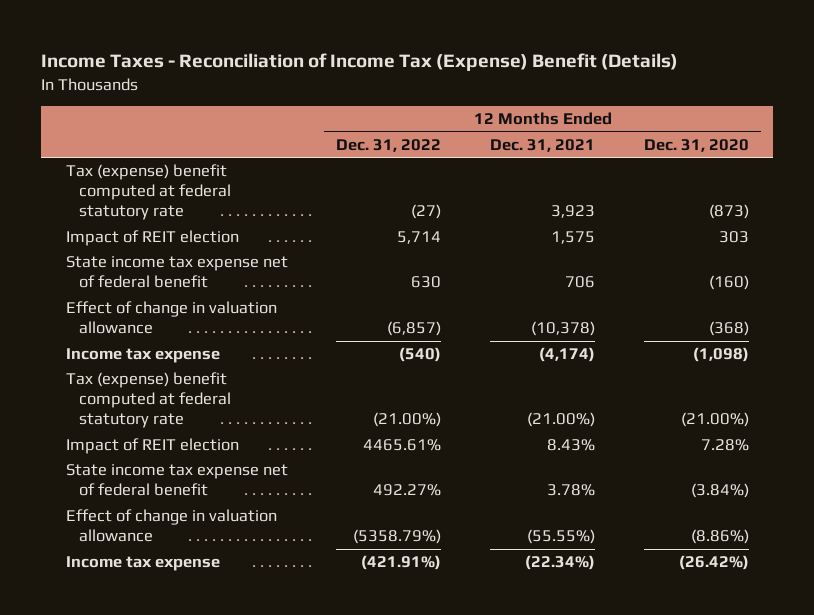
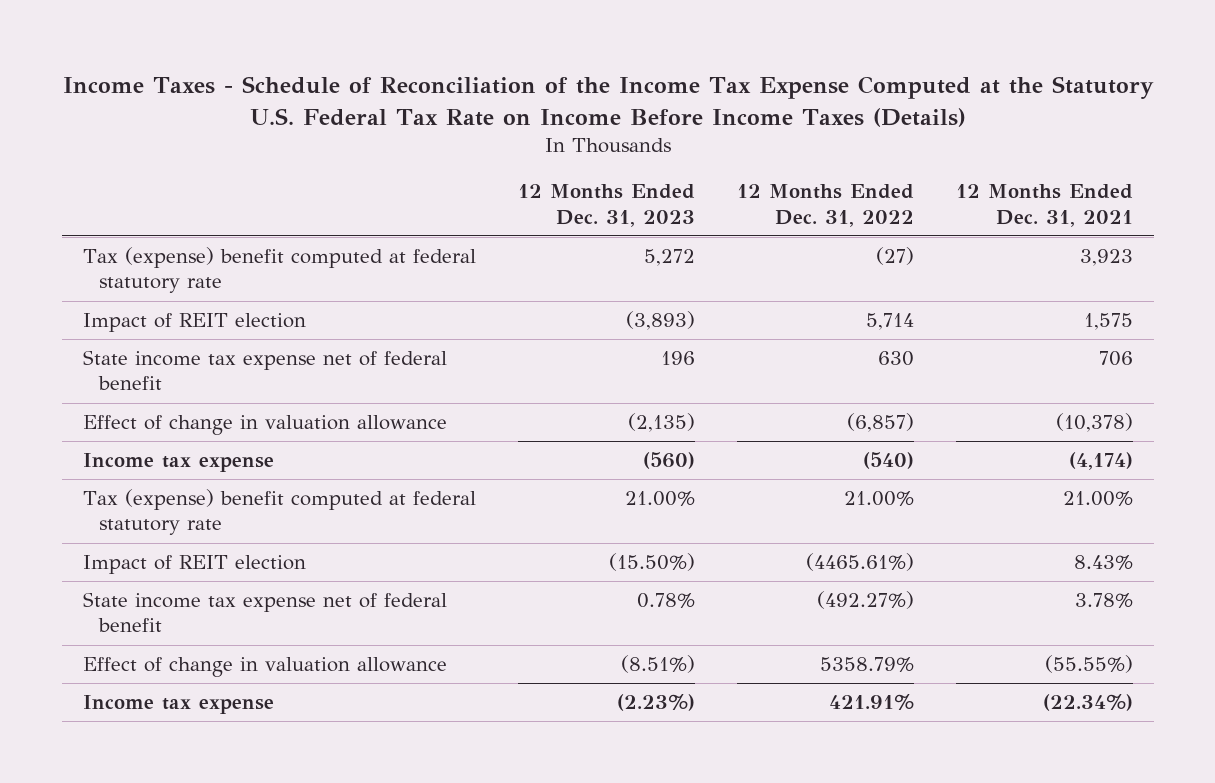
[41,53,679,72] Income Taxes - Reconciliation of Income Tax (Expense) Benefit (Details) -> [62,76,1154,127] Income Taxes - Schedule of Reconciliation of the Income Tax Expense Computed at the Statutory U.S. Federal Tax Rate on Income Before Income Taxes (Details)
[643,138,749,152] Dec. 31, 2020 -> none
none -> [517,184,695,227] 12 Months Ended Dec. 31, 2023
[373,412,442,428] (21.00%) -> [843,491,914,507] 21.00%
[527,412,596,428] (21.00%) -> [1062,491,1133,507] 21.00%
[363,439,442,452] 4465.61% -> [805,553,914,572] (4465.61%)
[373,484,442,497] 492.27% -> [816,591,914,610] (492.27%)
[353,529,442,545] (5358.79%) -> [819,657,914,673] 5358.79%
[361,555,442,571] (421.91%) -> [828,694,914,711] 421.91%

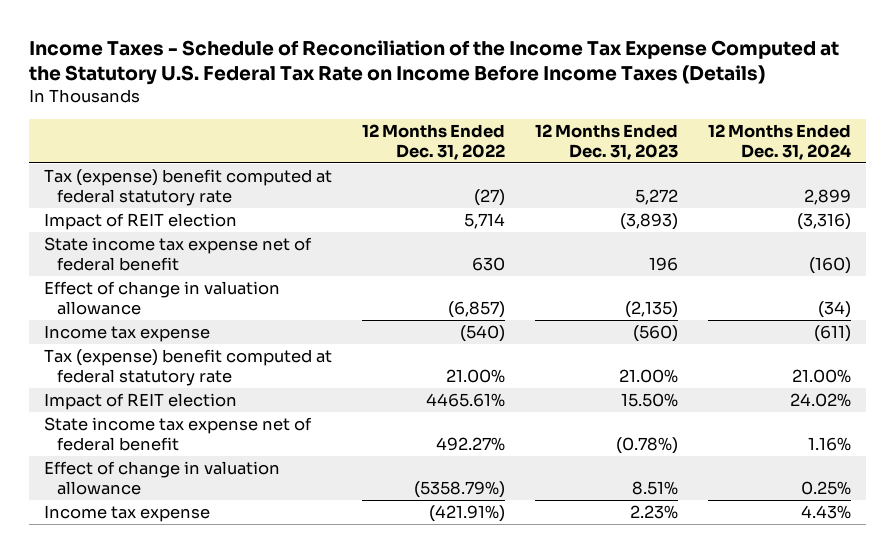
[955,184,1133,227] 12 Months Ended Dec. 31, 2021 -> none
none -> [708,123,852,160] 12 Months Ended Dec. 31, 2024
[608,553,695,572] (15.50%) -> [621,393,679,408] 15.50%
[805,553,914,572] (4465.61%) -> [426,393,506,408] 4465.61%
[636,593,695,609] 0.78% -> [616,436,679,454] (0.78%)
[816,591,914,610] (492.27%) -> [436,436,506,451] 492.27%
[620,655,695,674] (8.51%) -> [632,480,679,495] 8.51%
[819,657,914,673] 5358.79% -> [414,480,506,498] (5358.79%)
[616,694,695,712] (2.23%) -> [630,505,679,520] 2.23%
[828,694,914,711] 421.91% -> [429,505,506,523] (421.91%)

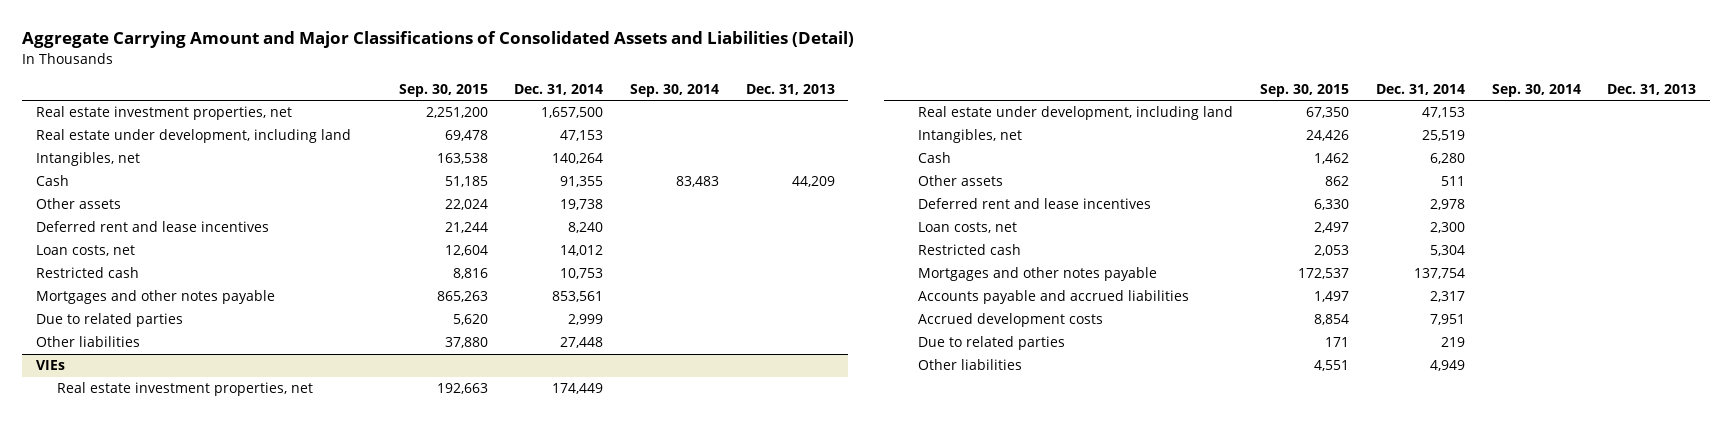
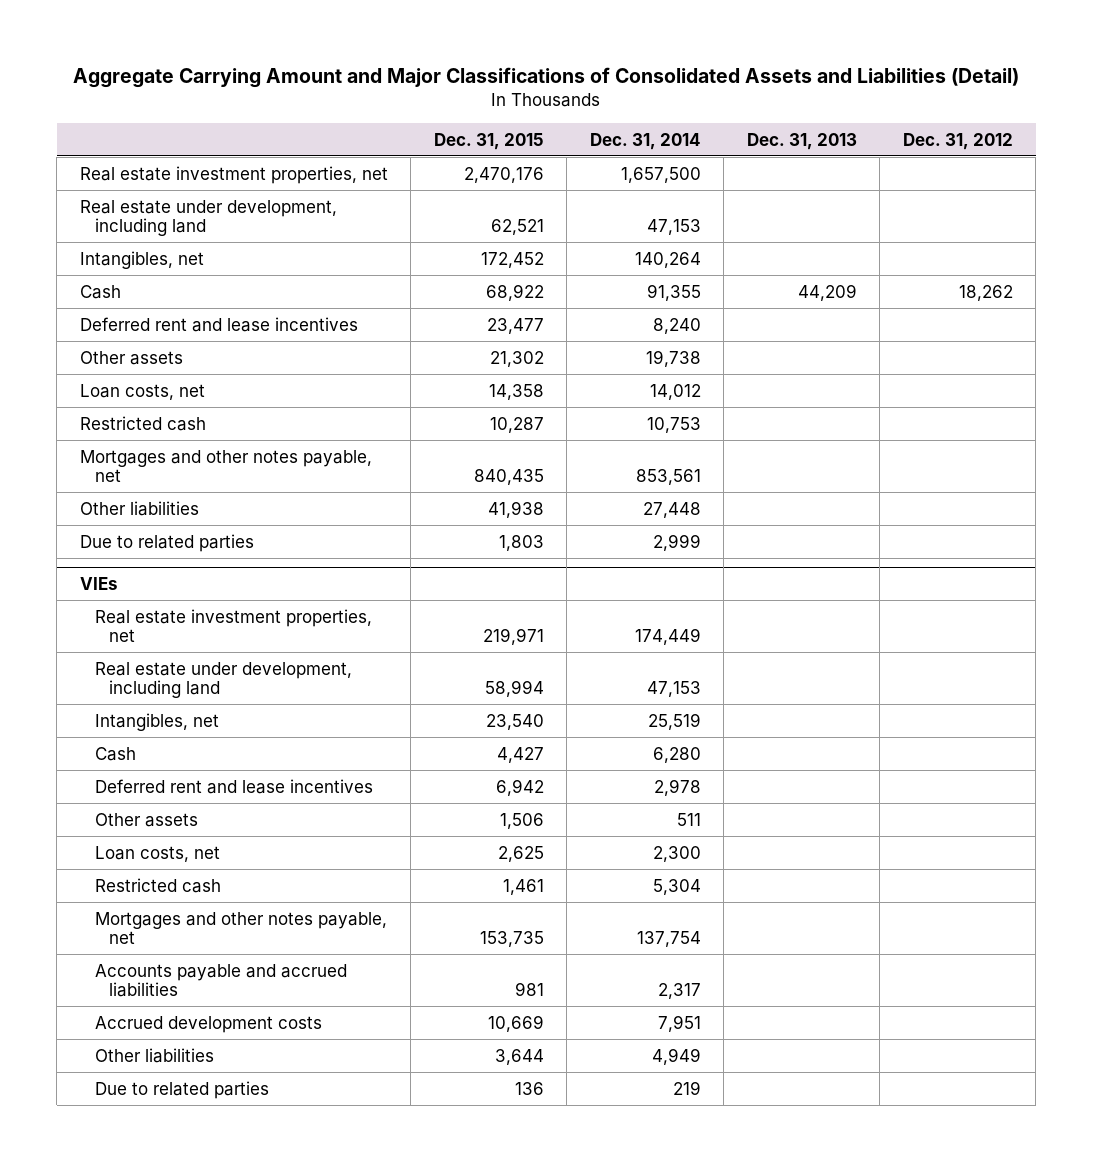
[398,84,488,98] Sep. 30, 2015 -> none
[630,84,720,98] Sep. 30, 2014 -> none
none -> [433,132,544,150] Dec. 31, 2015
none -> [902,132,1013,150] Dec. 31, 2012
[35,198,121,210] Other assets -> [79,350,183,365] Other assets
[35,290,275,305] Mortgages and other notes payable -> [79,449,372,483] Mortgages and other notes payable, net
[35,313,183,328] Due to related parties -> [79,533,254,552] Due to related parties
[918,175,1004,187] Other assets -> [94,812,198,827] Other assets
[918,267,1158,282] Mortgages and other notes payable -> [94,911,387,945] Mortgages and other notes payable, net
[918,336,1066,351] Due to related parties -> [94,1080,269,1099] Due to related parties

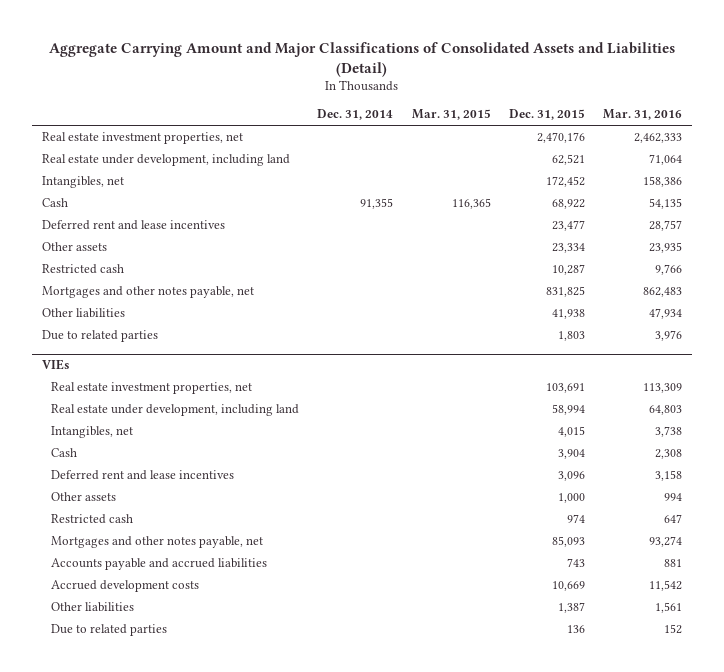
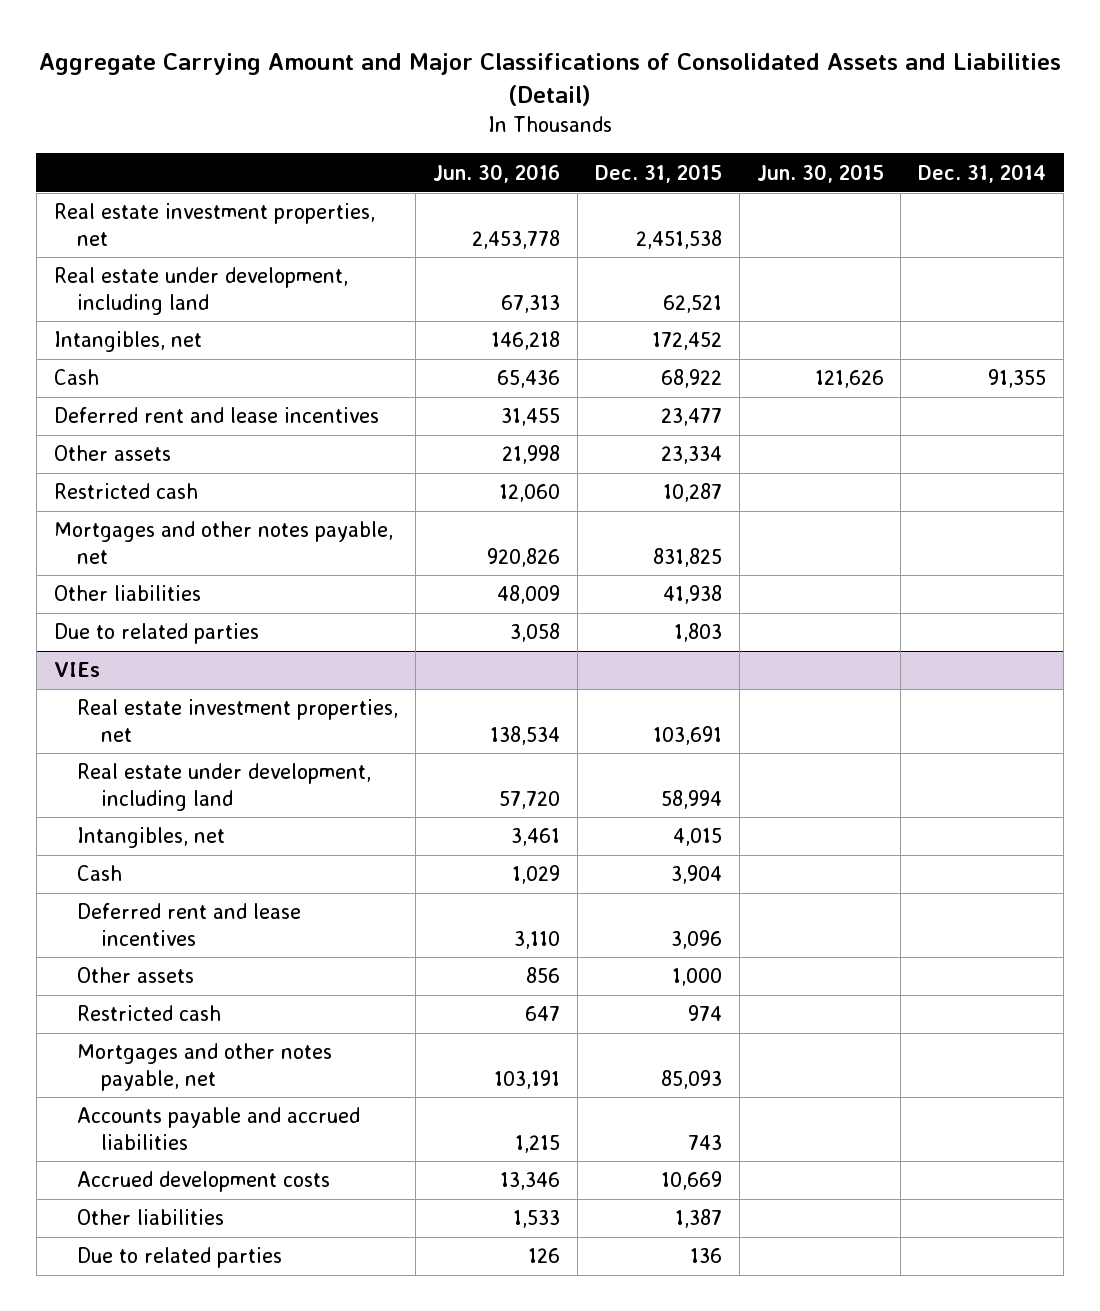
[411,109,491,121] Mar. 31, 2015 -> none
[603,109,683,121] Mar. 31, 2016 -> none
none -> [433,163,561,183] Jun. 30, 2016
none -> [756,163,884,183] Jun. 30, 2015
[537,132,586,144] 2,470,176 -> [635,229,722,249] 2,451,538

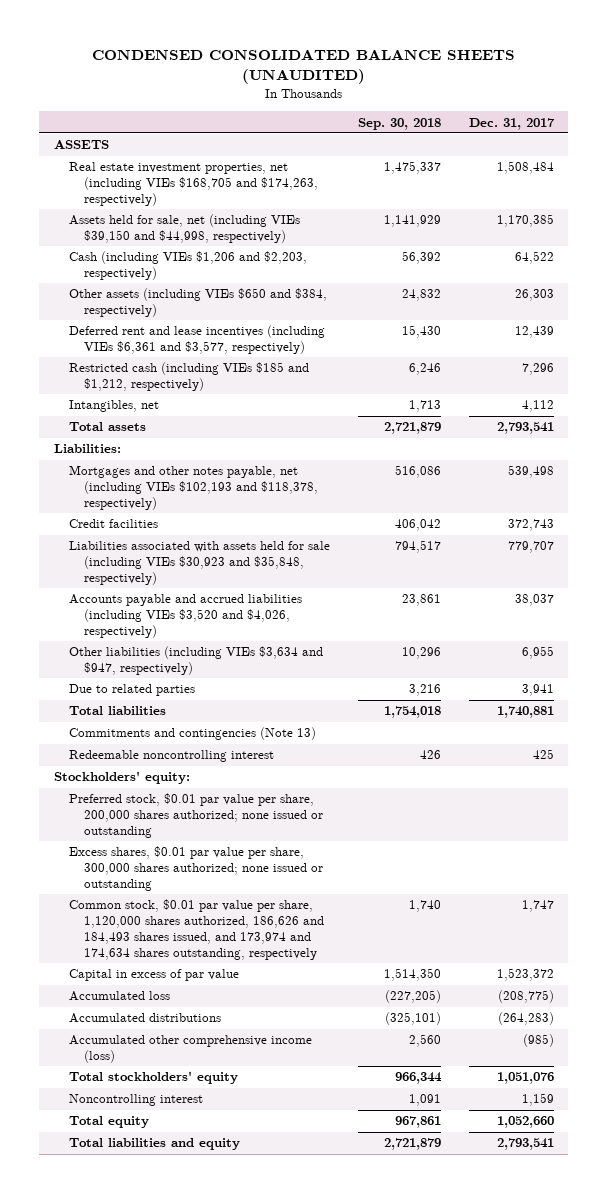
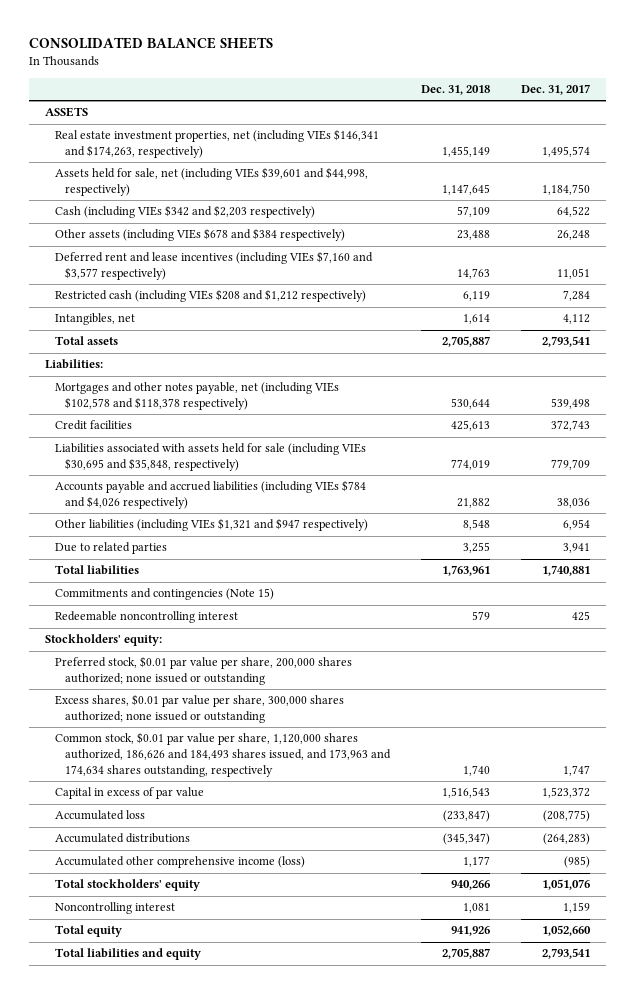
[91,48,515,85] CONDENSED CONSOLIDATED BALANCE SHEETS (UNAUDITED) -> [29,37,274,50] CONSOLIDATED BALANCE SHEETS
[357,117,441,130] Sep. 30, 2018 -> none
none -> [421,84,491,95] Dec. 31, 2018
[68,162,318,206] Real estate investment properties, net (including VIEs $168,705 and $174,263, respectively) -> [54,129,379,159] Real estate investment properties, net (including VIEs $146,341 and $174,263, respectively)
[497,161,555,175] 1,508,484 -> [542,146,591,158] 1,495,574
[68,214,300,244] Assets held for sale, net (including VIEs $39,150 and $44,998, respectively) -> [54,167,368,197] Assets held for sale, net (including VIEs $39,601 and $44,998, respectively)
[497,214,555,228] 1,170,385 -> [542,184,591,196] 1,184,750
[68,251,307,281] Cash (including VIEs $1,206 and $2,203, respectively) -> [54,205,315,219] Cash (including VIEs $342 and $2,203 respectively)
[68,288,327,318] Other assets (including VIEs $650 and $384, respectively) -> [54,228,345,242] Other assets (including VIEs $678 and $384 respectively)
[515,289,555,302] 26,303 -> [557,230,591,241] 26,248
[68,325,325,355] Deferred rent and lease incentives (including VIEs $6,361 and $3,577, respectively) -> [54,251,373,281] Deferred rent and lease incentives (including VIEs $7,160 and $3,577 respectively)
[515,326,555,339] 12,439 -> [557,268,591,280] 11,051
[68,362,309,392] Restricted cash (including VIEs $185 and $1,212, respectively) -> [54,289,366,303] Restricted cash (including VIEs $208 and $1,212 respectively)
[522,363,555,376] 7,296 -> [563,290,591,302] 7,284
[68,465,318,510] Mortgages and other notes payable, net (including VIEs $102,193 and $118,378, respectively) -> [54,382,339,411] Mortgages and other notes payable, net (including VIEs $102,578 and $118,378 respectively)
[68,541,330,585] Liabilities associated with assets held for sale (including VIEs $30,923 and $35,848, respectively) -> [54,443,366,472] Liabilities associated with assets held for sale (including VIEs $30,695 and $35,848, respectively)
[508,541,555,554] 779,707 -> [551,459,591,471] 779,709
[68,594,302,638] Accounts payable and accrued liabilities (including VIEs $3,520 and $4,026, respectively) -> [54,480,366,510] Accounts payable and accrued liabilities (including VIEs $784 and $4,026 respectively)
[515,594,555,607] 38,037 -> [557,498,591,509] 38,036
[68,646,323,676] Other liabilities (including VIEs $3,634 and $947, respectively) -> [54,518,368,532] Other liabilities (including VIEs $1,321 and $947 respectively)
[522,646,555,660] 6,955 -> [563,519,591,531] 6,954
[68,727,316,741] Commitments and contingencies (Note 13) -> [54,588,274,601] Commitments and contingencies (Note 15)
[68,899,324,960] Common stock, $0.01 par value per share, 1,120,000 shares authorized, 186,626 and 184,493 shares issued, and 173,974 and 174,634 shares outstanding, respectively -> [54,732,392,777] Common stock, $0.01 par value per share, 1,120,000 shares authorized, 186,626 and 184,493 shares issued, and 173,963 and 174,634 shares outstanding, respectively

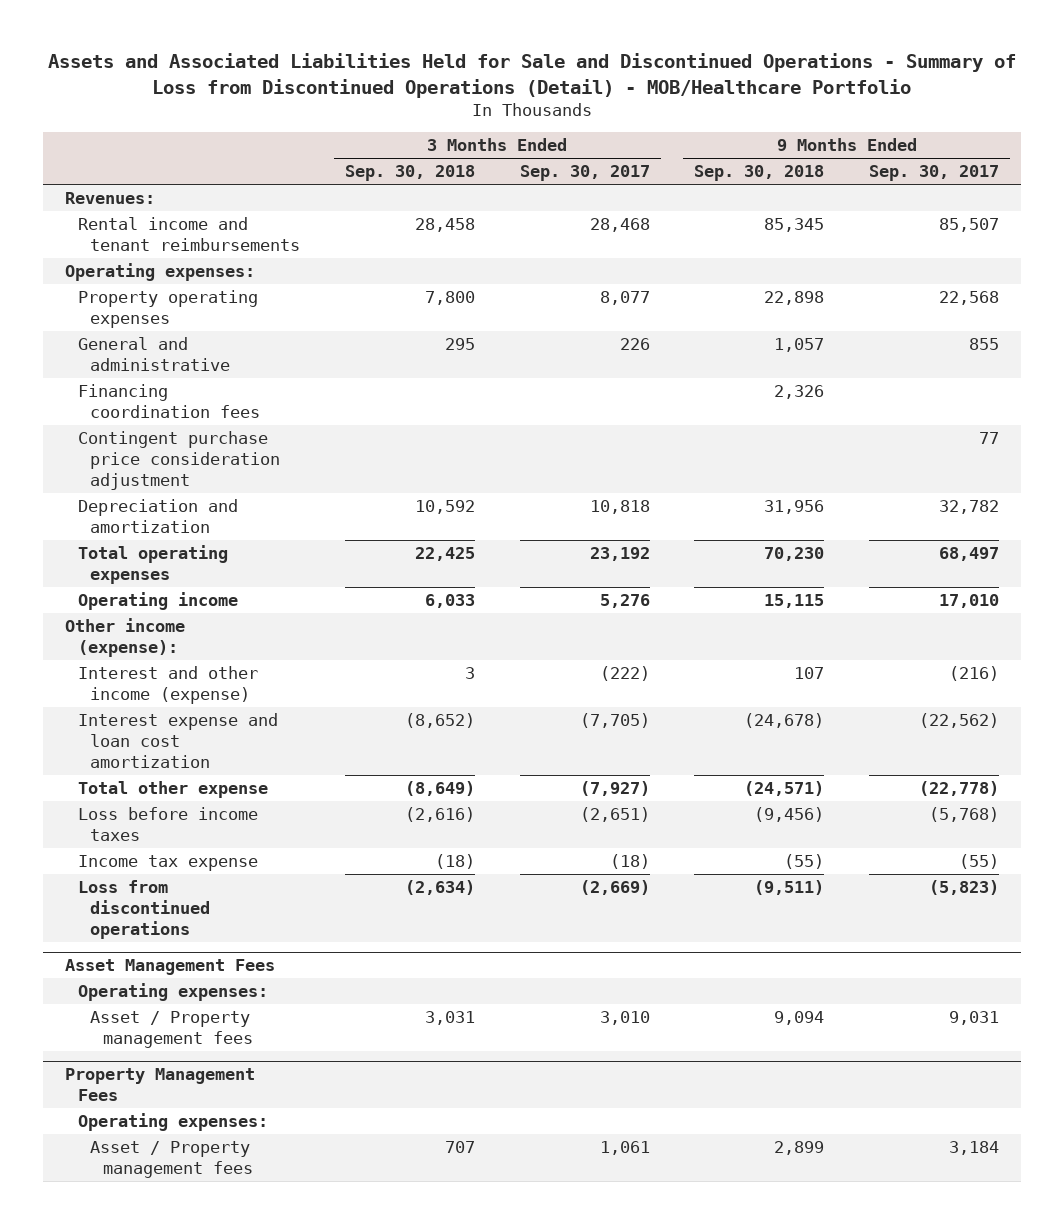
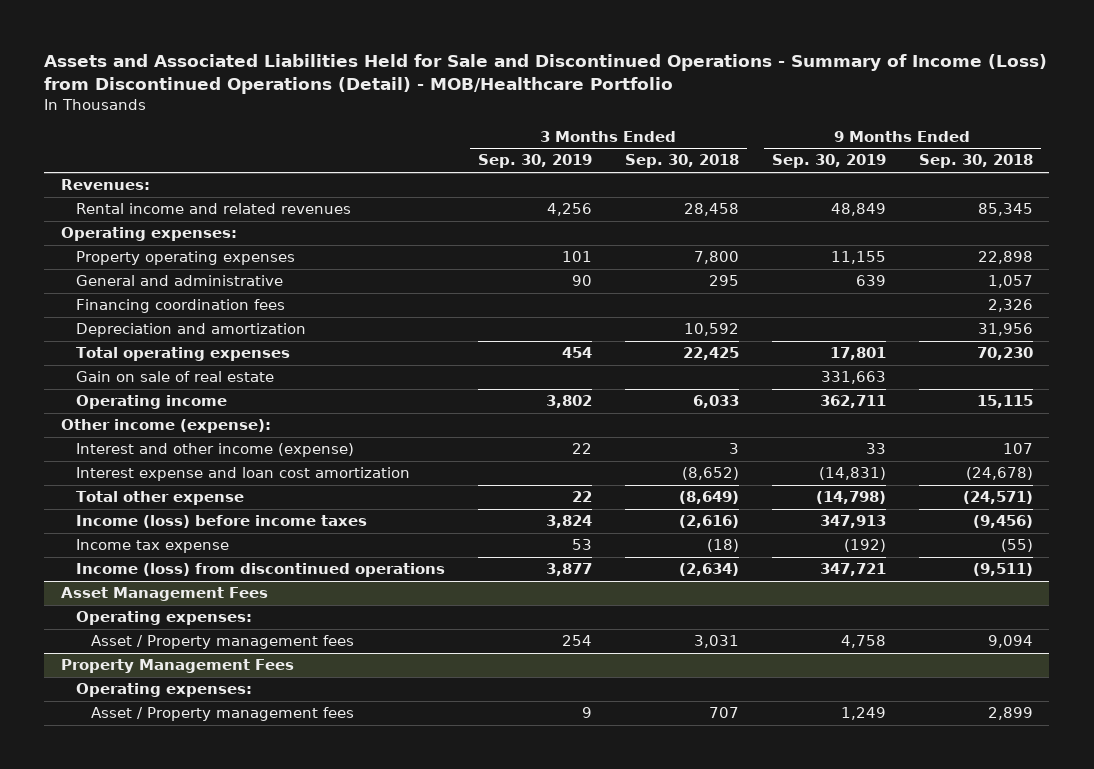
[48,53,1017,98] Assets and Associated Liabilities Held for Sale and Discontinued Operations - Summary of Loss from Discontinued Operations (Detail) - MOB/Healthcare Portfolio -> [44,54,1048,94] Assets and Associated Liabilities Held for Sale and Discontinued Operations - Summary of Income (Loss) from Discontinued Operations (Detail) - MOB/Healthcare Portfolio
[519,164,650,181] Sep. 30, 2017 -> none
[868,164,999,181] Sep. 30, 2017 -> none
none -> [477,154,592,169] Sep. 30, 2019
none -> [771,154,886,169] Sep. 30, 2019
[77,216,301,251] Rental income and tenant reimbursements -> [75,203,351,215] Rental income and related revenues
[77,430,281,490] Contingent purchase price consideration adjustment -> none
none -> [75,371,274,383] Gain on sale of real estate
[77,806,258,841] Loss before income taxes -> [75,515,367,529] Income (loss) before income taxes
[77,879,211,939] Loss from discontinued operations -> [75,563,445,578] Income (loss) from discontinued operations

